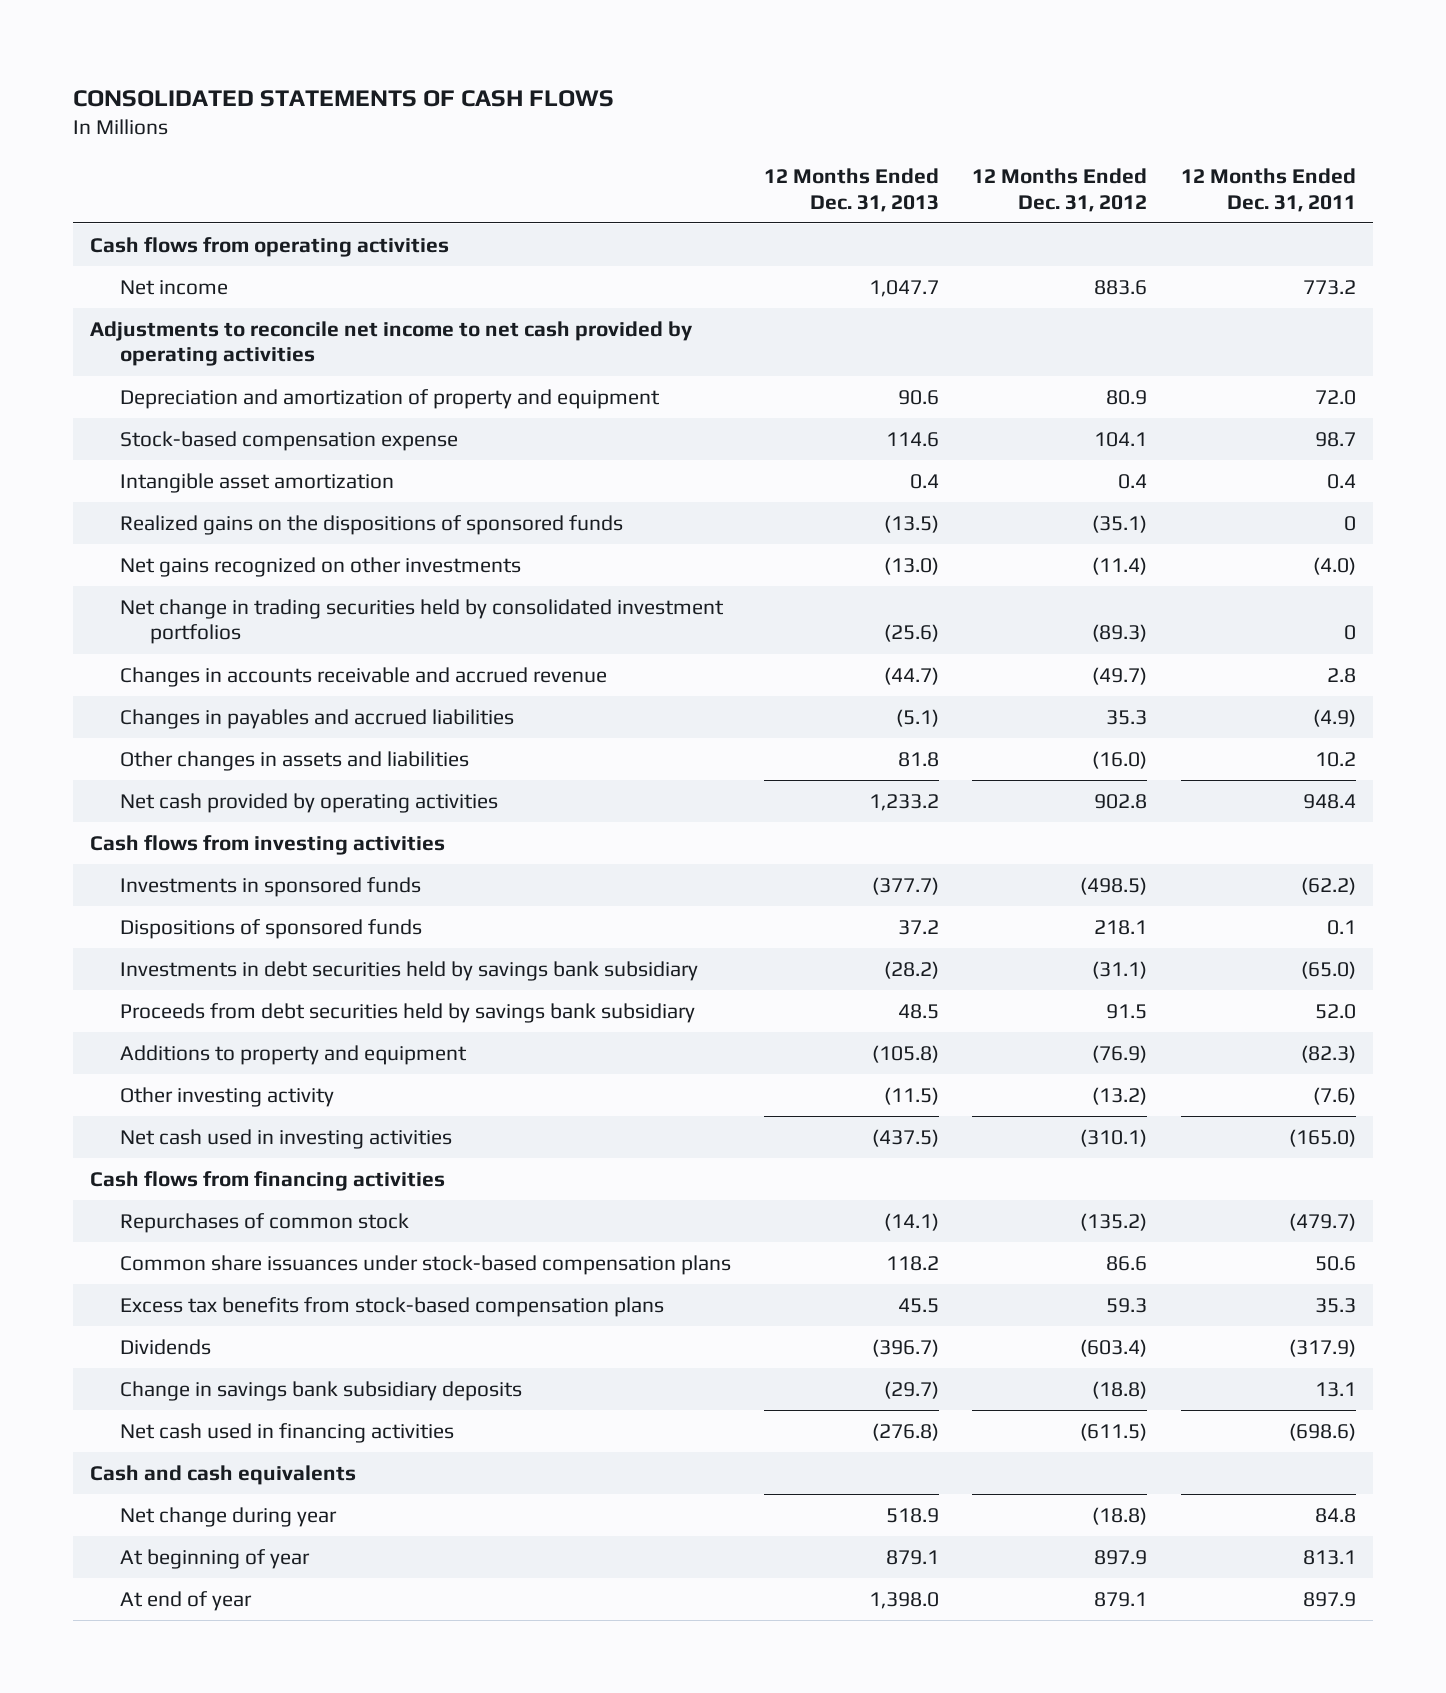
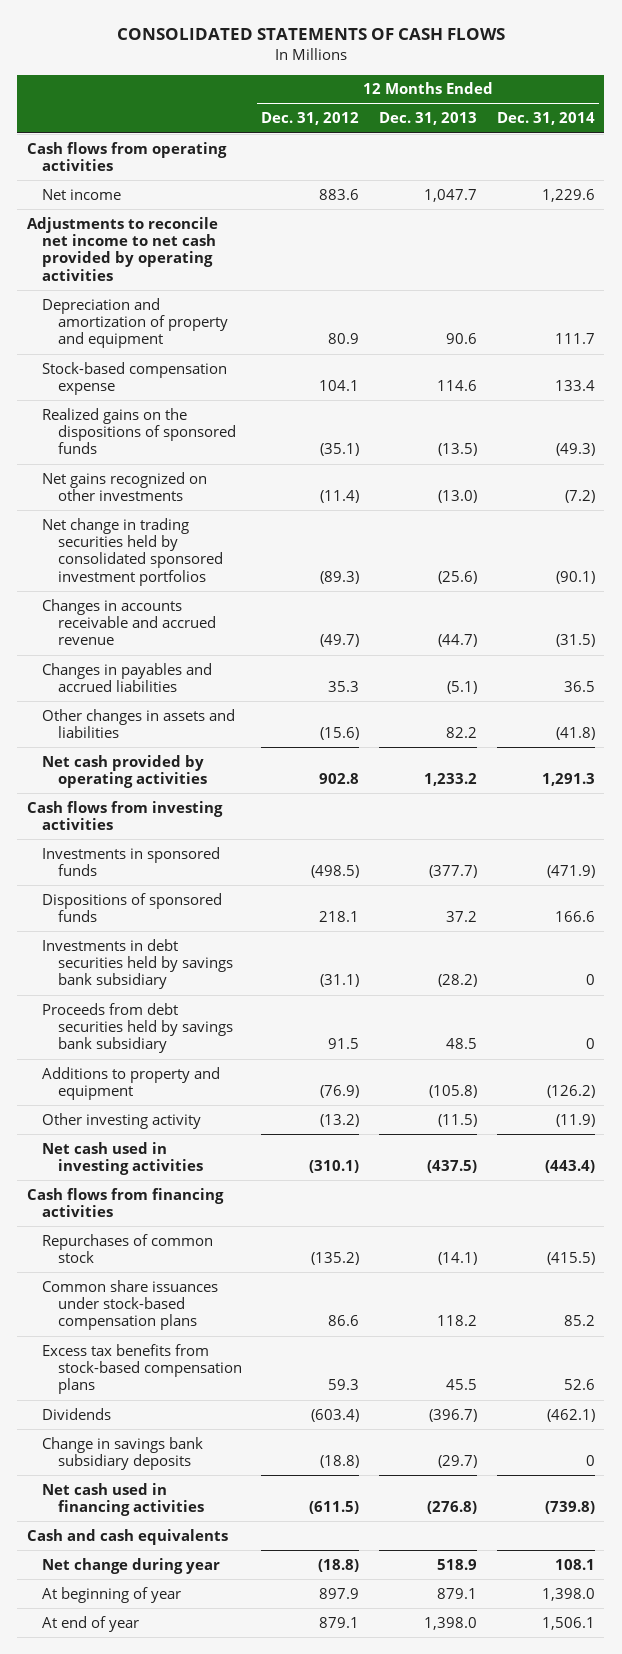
[1180,168,1356,212] 12 Months Ended Dec. 31, 2011 -> none
none -> [496,112,595,126] Dec. 31, 2014
[119,472,394,493] Intangible asset amortization -> none
[119,598,724,645] Net change in trading securities held by consolidated investment portfolios -> [42,517,223,586] Net change in trading securities held by consolidated sponsored investment portfolios
[898,751,940,767] 81.8 -> [446,726,478,738] 82.2
[1092,750,1148,769] (16.0) -> [320,726,360,740] (15.6)

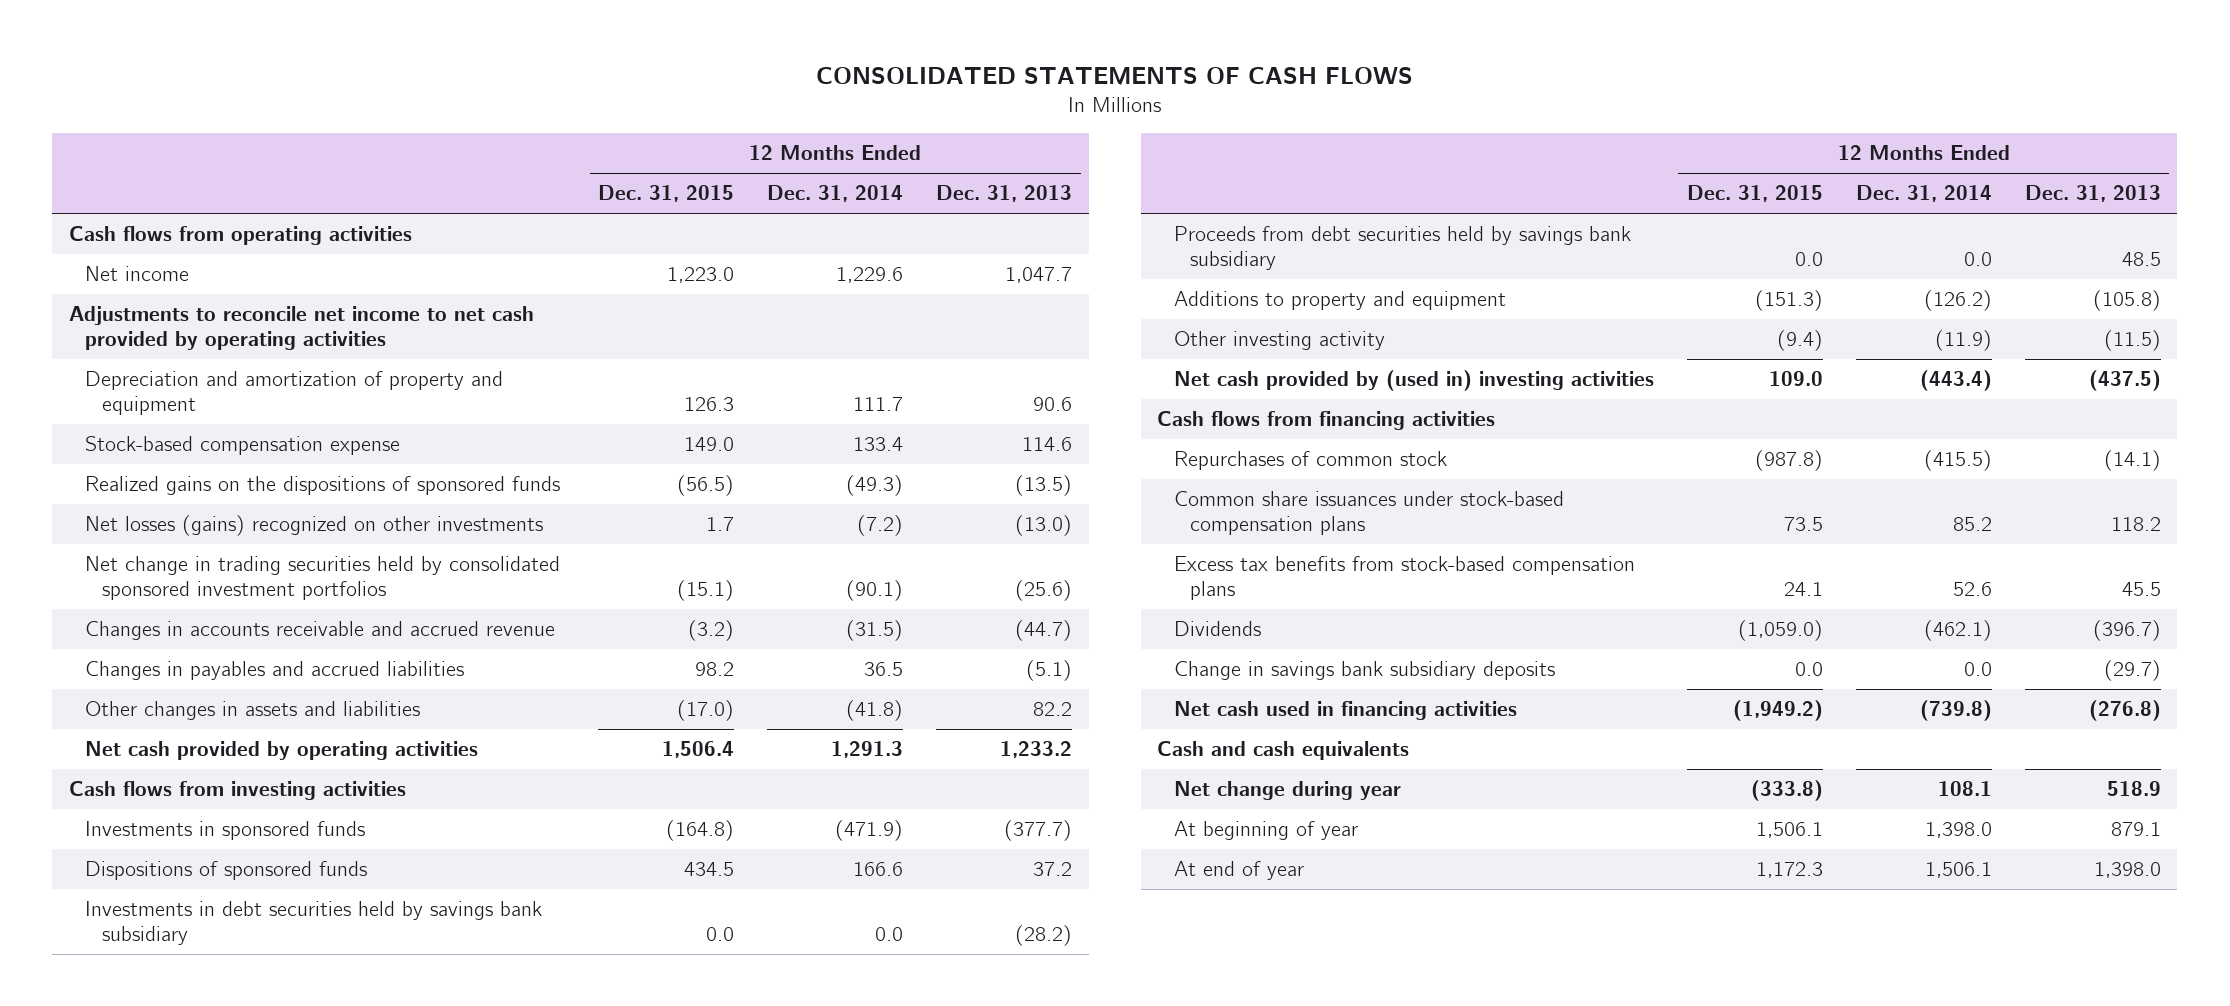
[261,112,360,126] Dec. 31, 2012 -> none
none -> [598,185,735,203] Dec. 31, 2015
[42,471,208,501] Net gains recognized on other investments -> [85,515,544,537] Net losses (gains) recognized on other investments
[585,974,595,986] 0 -> [875,927,904,942] 0.0
[585,1038,595,1050] 0 -> [1963,252,1992,267] 0.0
[42,1141,203,1175] Net cash used in investing activities -> [1173,370,1654,392] Net cash provided by (used in) investing activities
[585,1454,595,1466] 0 -> [1963,662,1992,677] 0.0

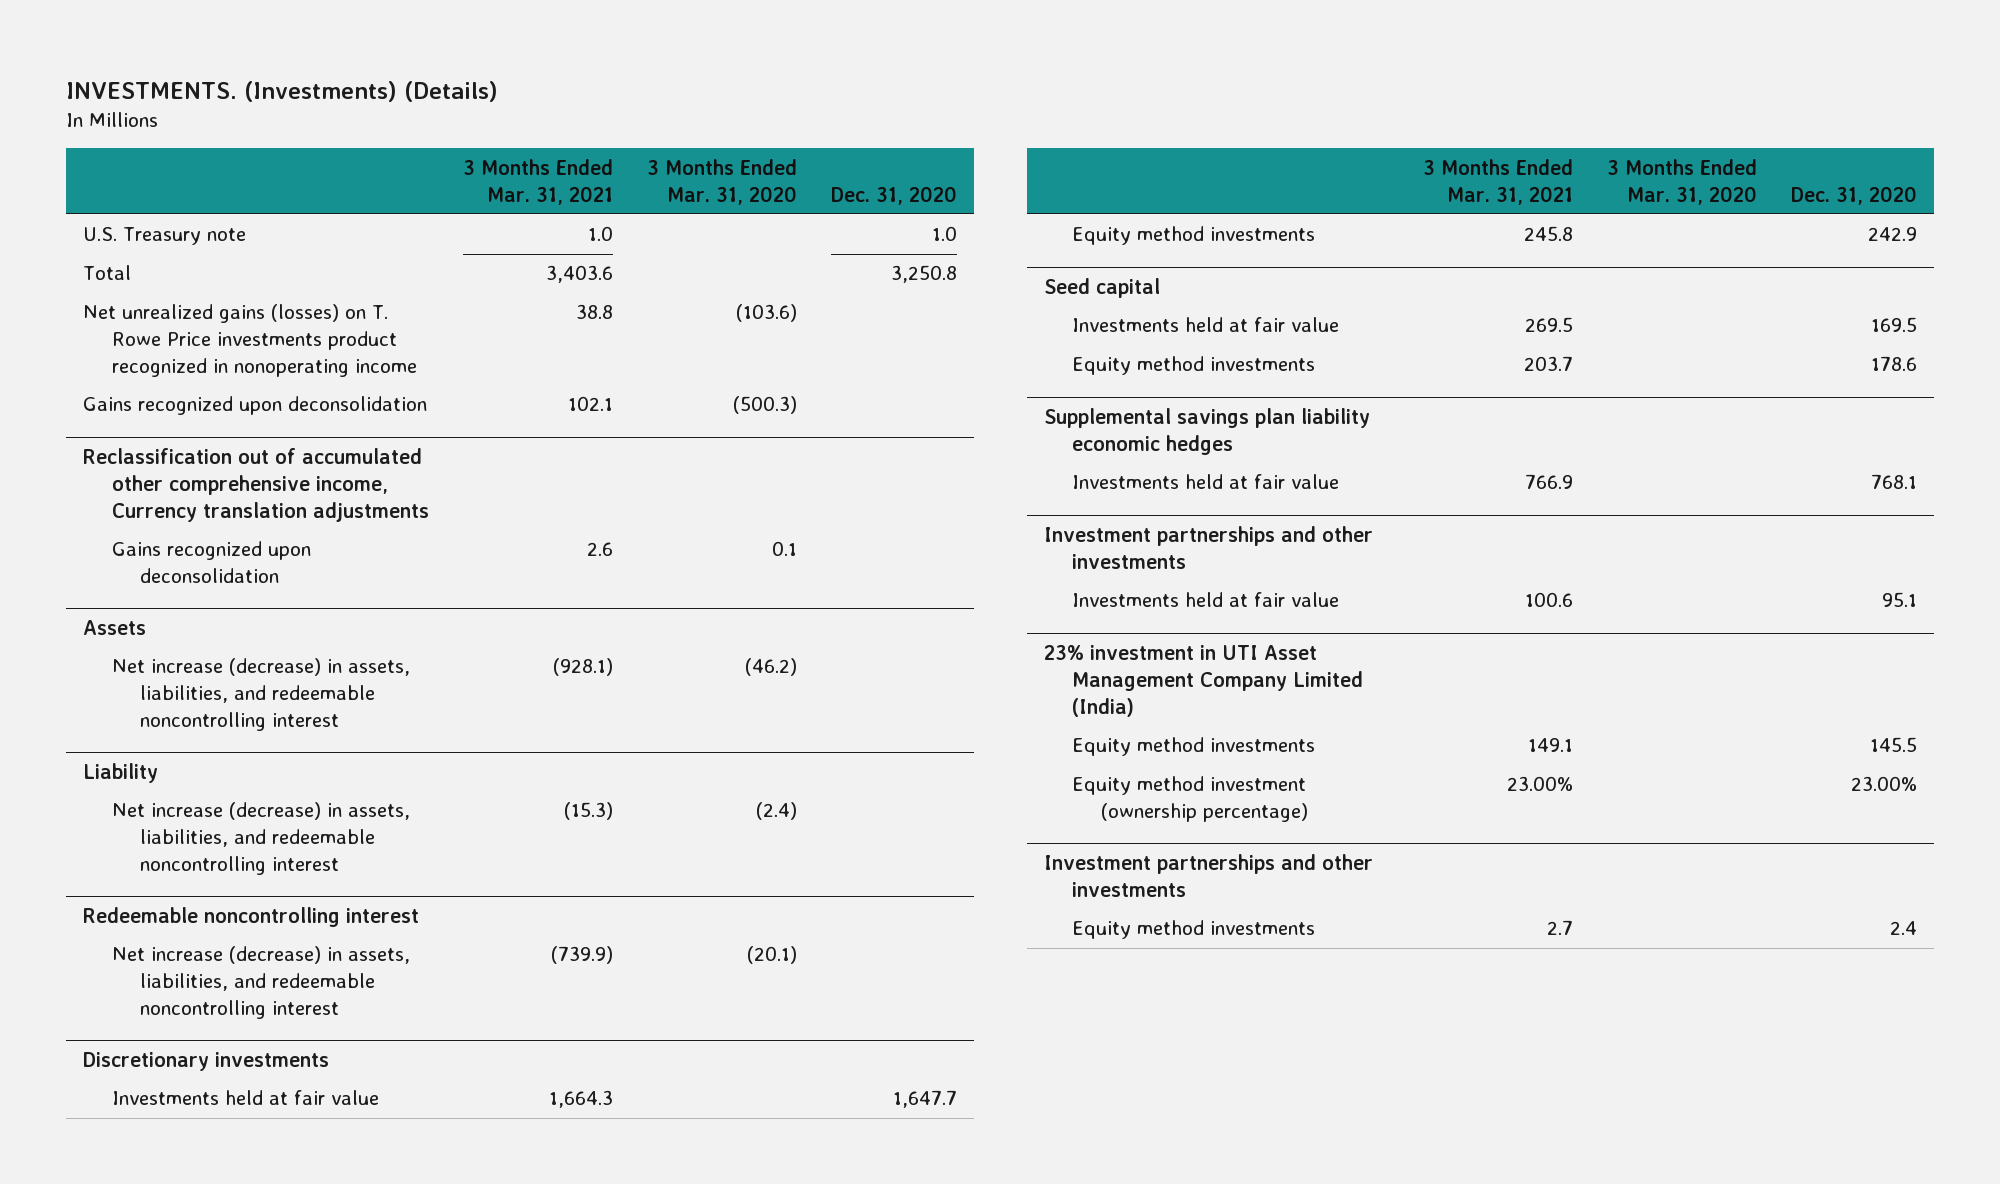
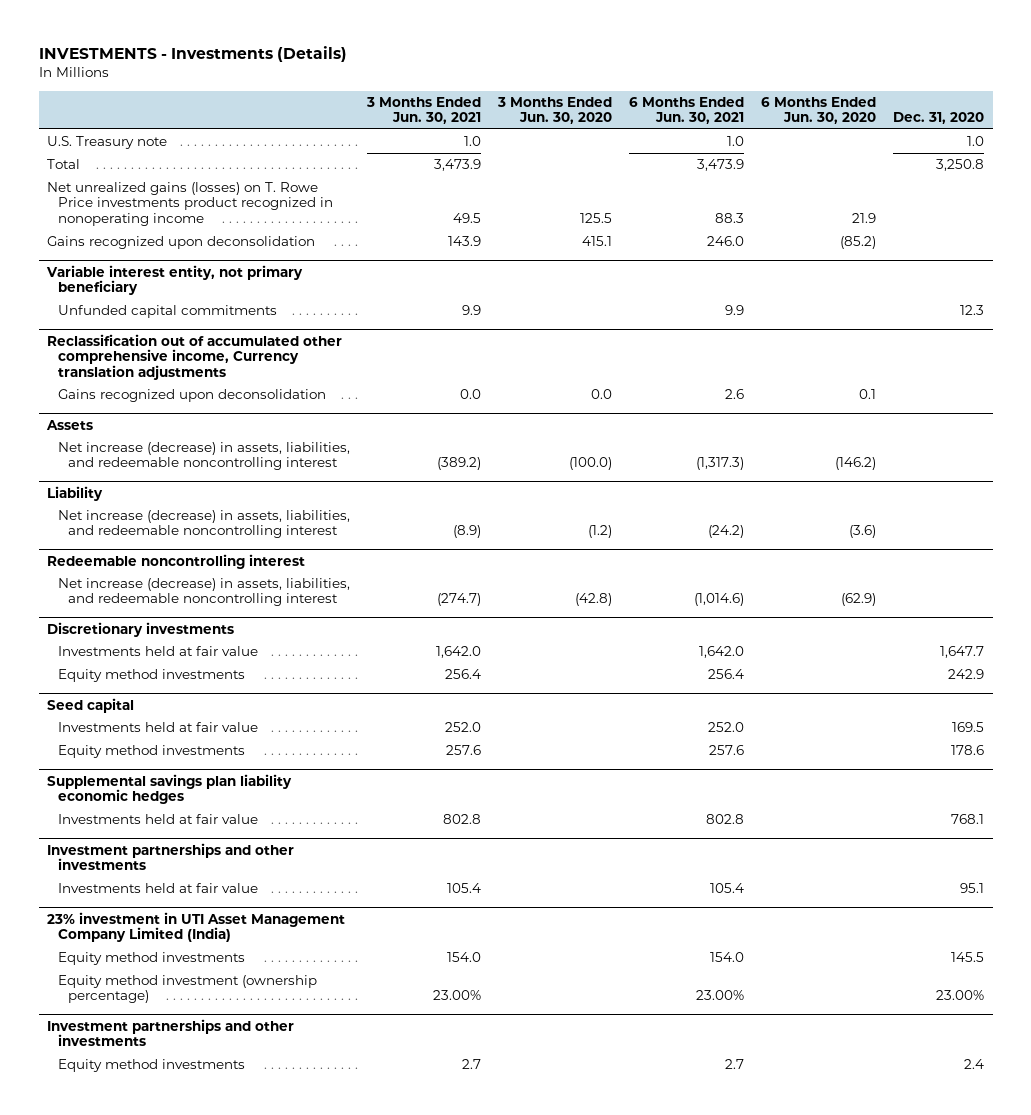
[65,80,498,102] INVESTMENTS. (Investments) (Details) -> [38,46,347,63] INVESTMENTS - Investments (Details)
[462,158,613,205] 3 Months Ended Mar. 31, 2021 -> none
[646,158,797,205] 3 Months Ended Mar. 31, 2020 -> none
none -> [365,96,481,125] 3 Months Ended Jun. 30, 2021
none -> [496,96,612,125] 3 Months Ended Jun. 30, 2020
none -> [629,96,745,125] 6 Months Ended Jun. 30, 2021
none -> [761,96,877,125] 6 Months Ended Jun. 30, 2020
none -> [46,264,304,296] Variable interest entity, not primary beneficiary
none -> [57,304,277,318] Unfunded capital commitments

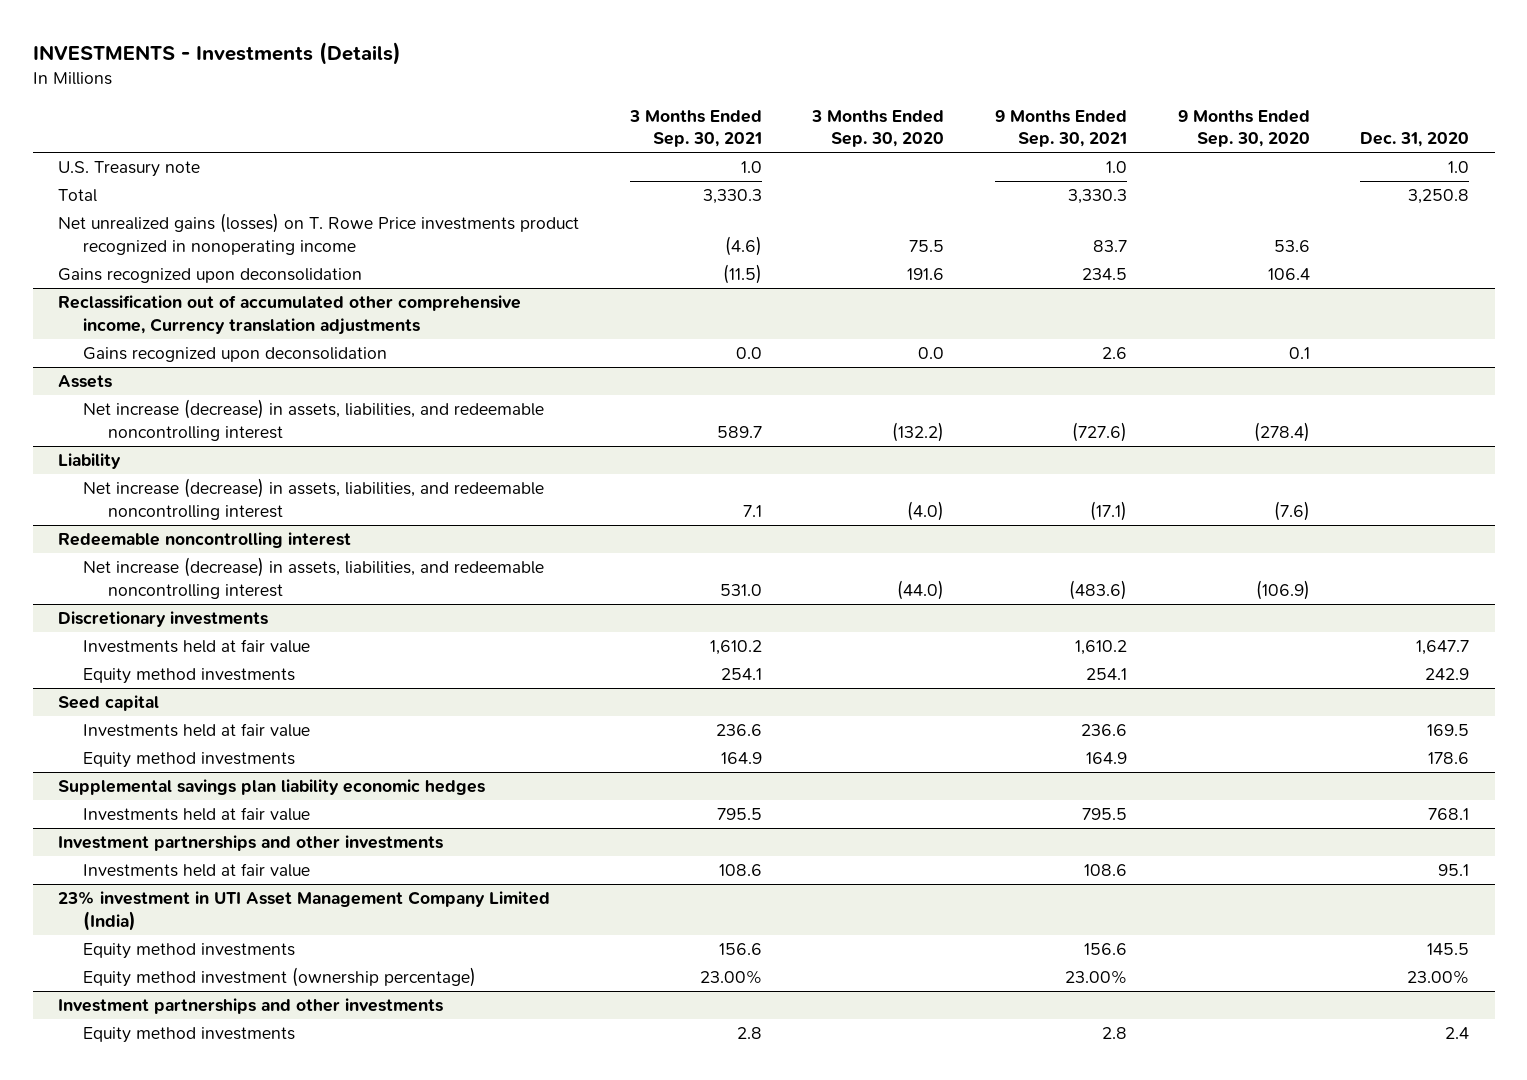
[365,96,481,125] 3 Months Ended Jun. 30, 2021 -> none
[496,96,612,125] 3 Months Ended Jun. 30, 2020 -> none
[629,96,745,125] 6 Months Ended Jun. 30, 2021 -> none
[761,96,877,125] 6 Months Ended Jun. 30, 2020 -> none
none -> [628,109,762,148] 3 Months Ended Sep. 30, 2021
none -> [811,109,945,148] 3 Months Ended Sep. 30, 2020
none -> [995,109,1128,148] 9 Months Ended Sep. 30, 2021
none -> [1177,109,1310,148] 9 Months Ended Sep. 30, 2020
[46,264,304,296] Variable interest entity, not primary beneficiary -> none
[57,304,277,318] Unfunded capital commitments -> none

